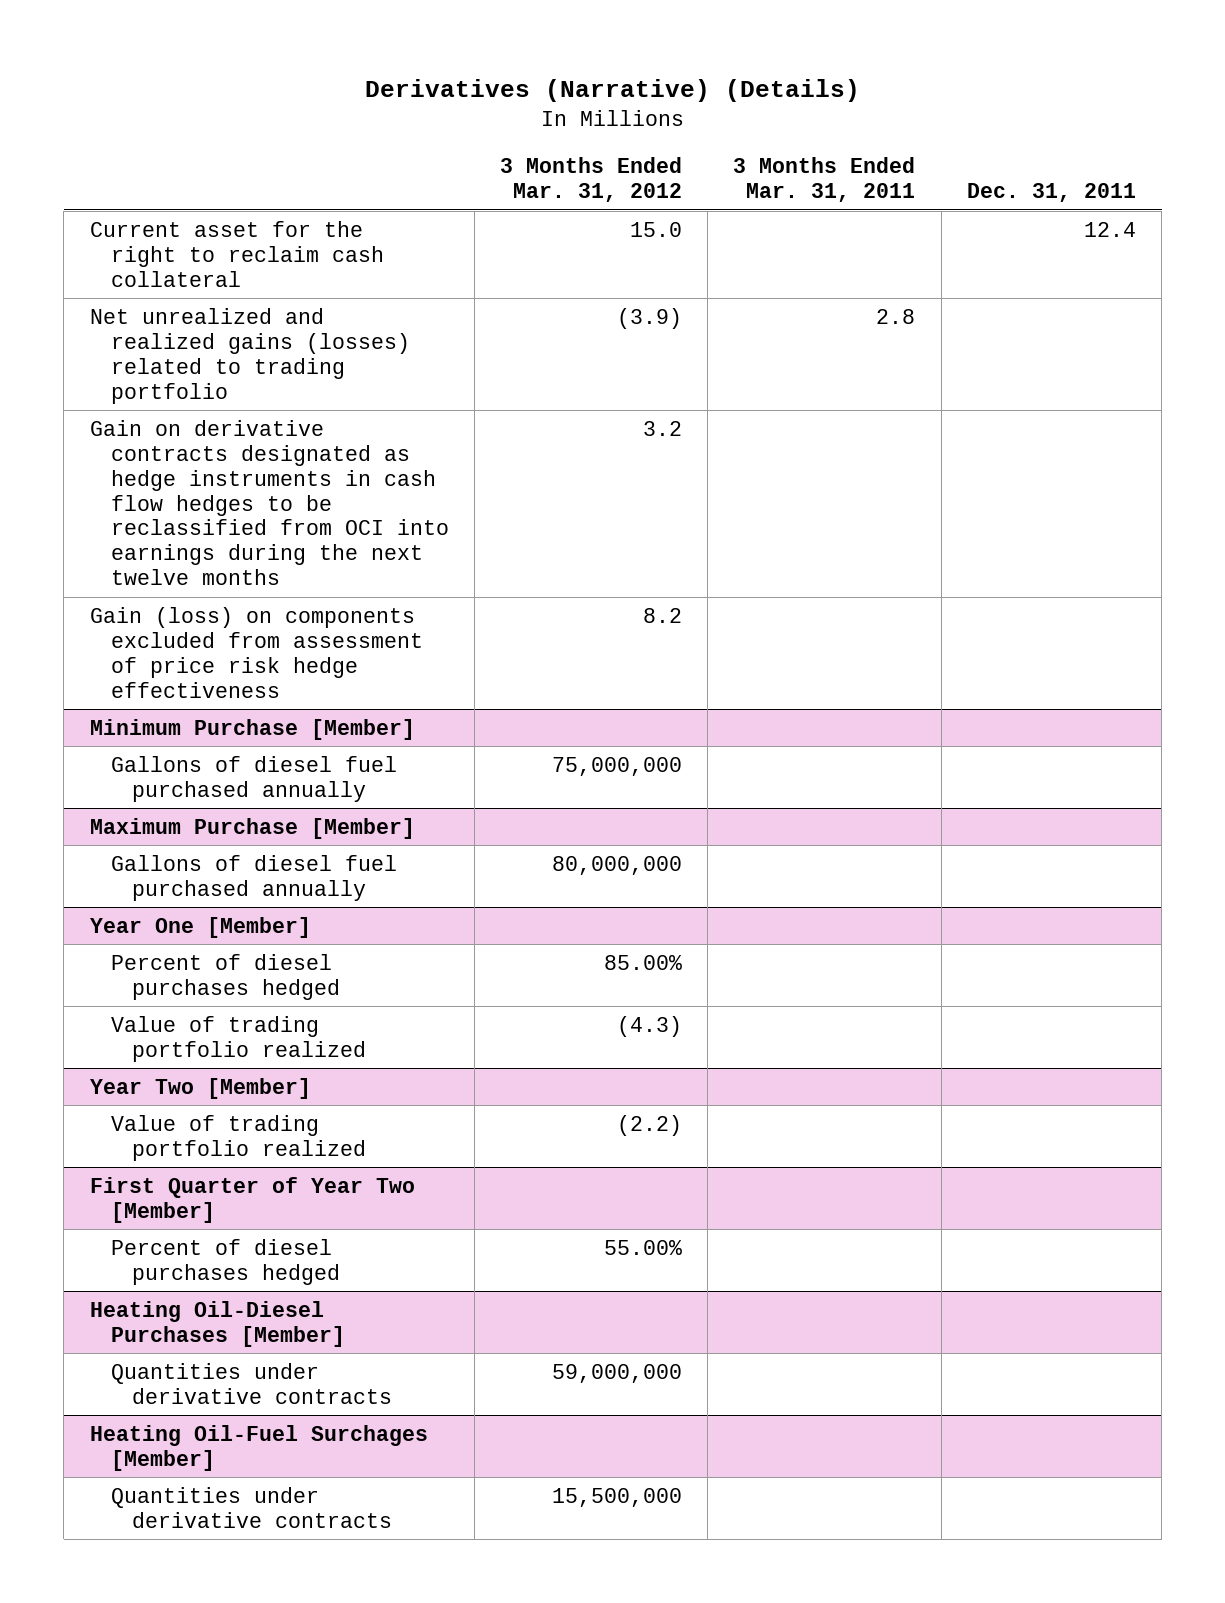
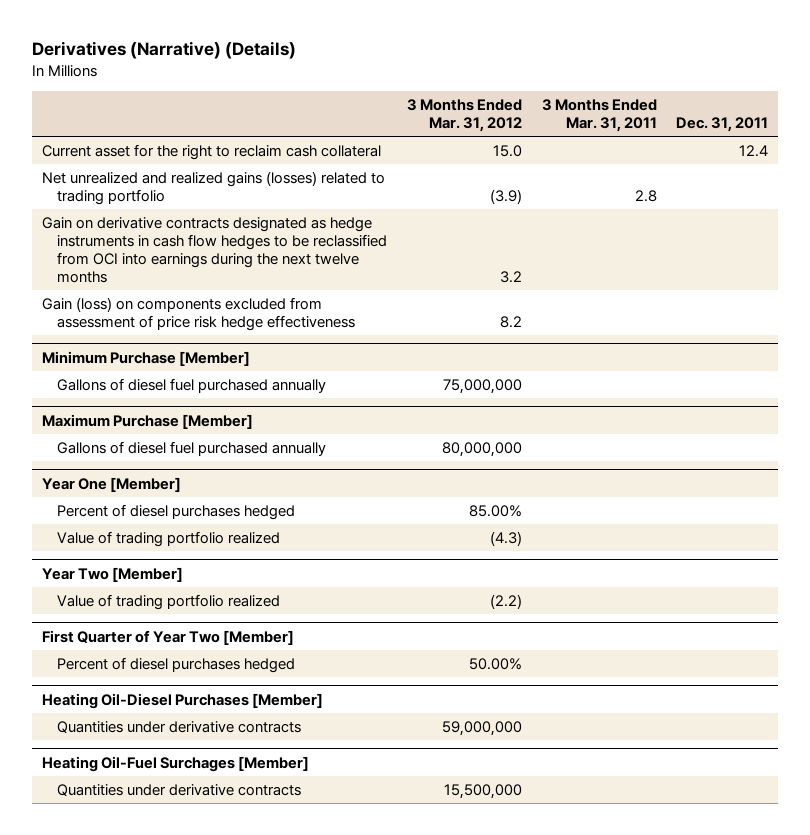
[604,1239,683,1255] 55.00% -> [468,658,522,671] 50.00%

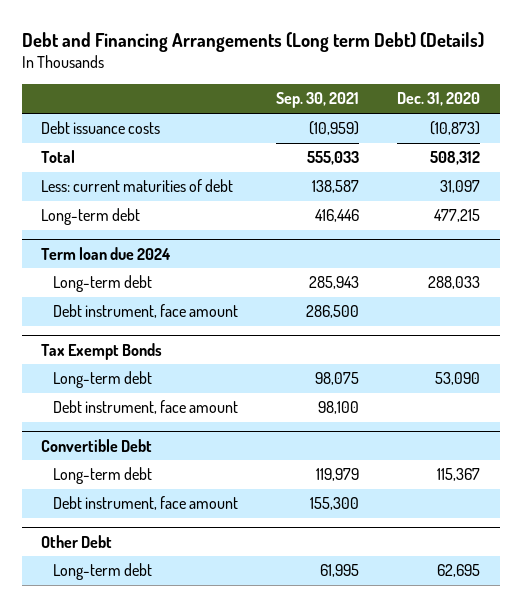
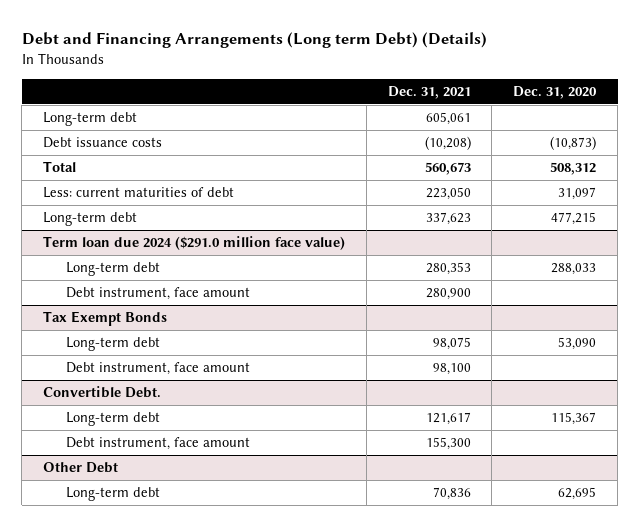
[276,92,360,109] Sep. 30, 2021 -> none
none -> [387,85,471,99] Dec. 31, 2021
none -> [43,112,138,127] Long-term debt
[41,246,172,260] Term loan due 2024 -> [43,236,346,251] Term loan due 2024 ($291.0 million face value)
[41,438,153,452] Convertible Debt -> [43,386,162,399] Convertible Debt.

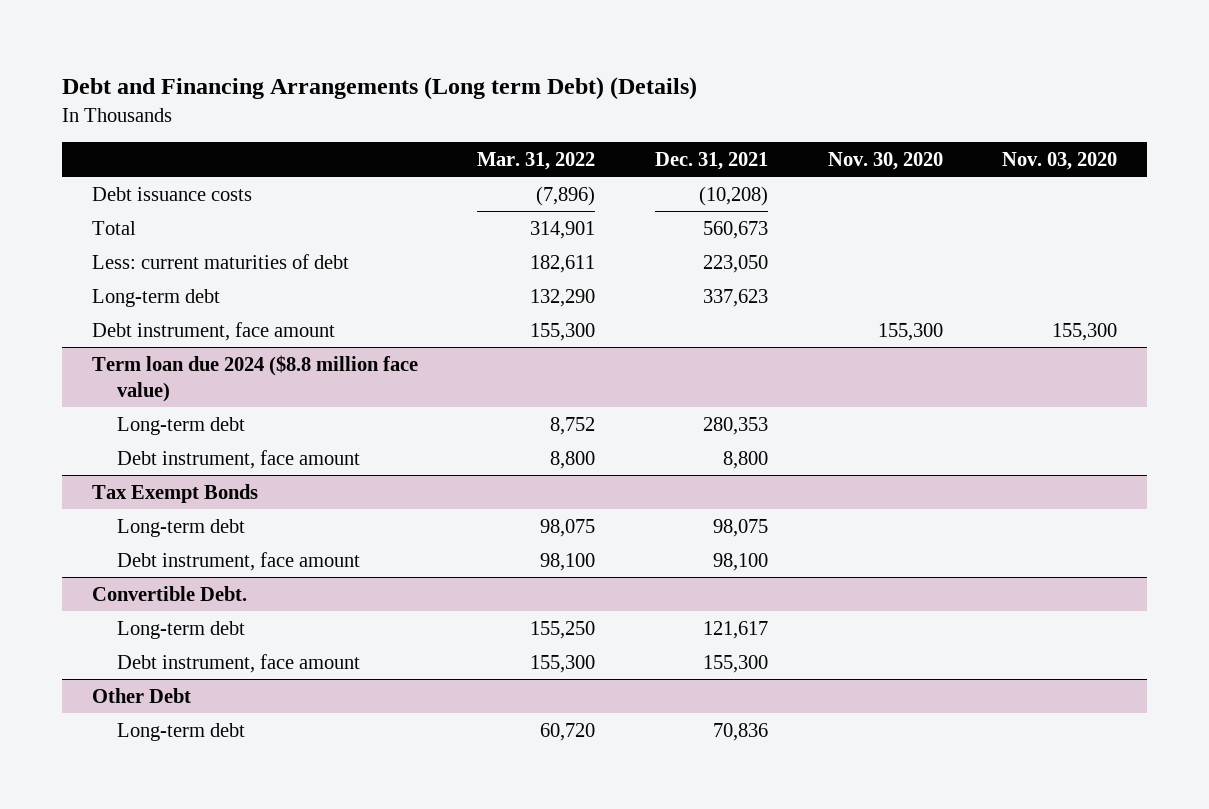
[513,85,598,99] Dec. 31, 2020 -> none
none -> [477,151,596,170] Mar. 31, 2022
none -> [827,151,943,170] Nov. 30, 2020
none -> [1002,151,1118,170] Nov. 03, 2020
[43,112,138,127] Long-term debt -> none
none -> [91,321,335,341] Debt instrument, face amount
[43,236,346,251] Term loan due 2024 ($291.0 million face value) -> [91,354,418,403] Term loan due 2024 ($8.8 million face value)
[425,288,471,301] 280,900 -> [723,450,769,469] 8,800

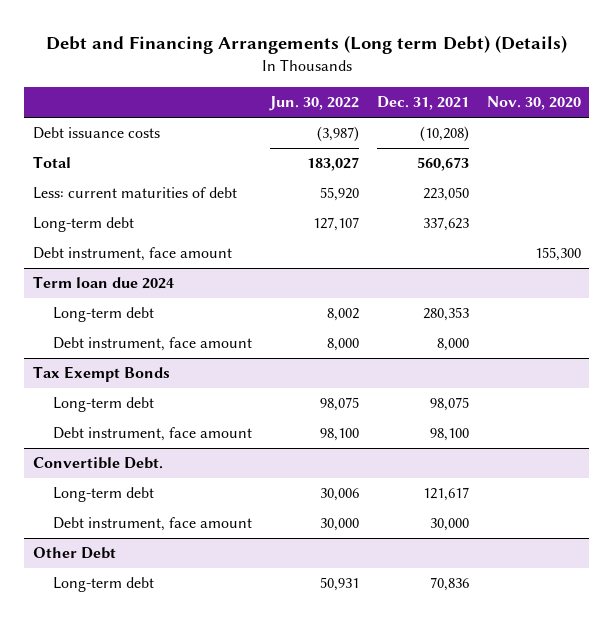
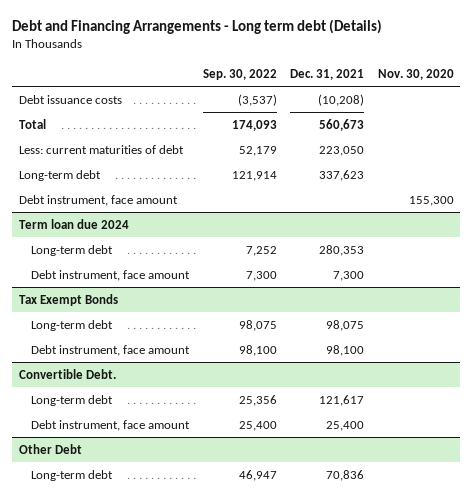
[45,35,567,55] Debt and Financing Arrangements (Long term Debt) (Details) -> [11,19,382,35] Debt and Financing Arrangements - Long term debt (Details)
[268,96,359,112] Jun. 30, 2022 -> none
none -> [202,68,277,80] Sep. 30, 2022
[436,338,469,352] 8,000 -> [333,270,365,281] 7,300
[429,518,469,532] 30,000 -> [326,420,365,431] 25,400

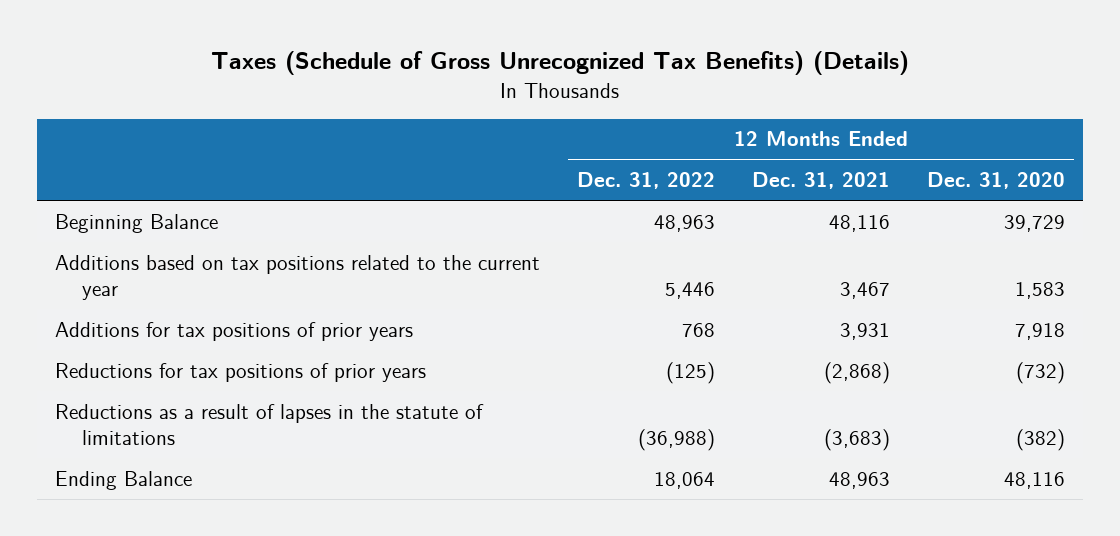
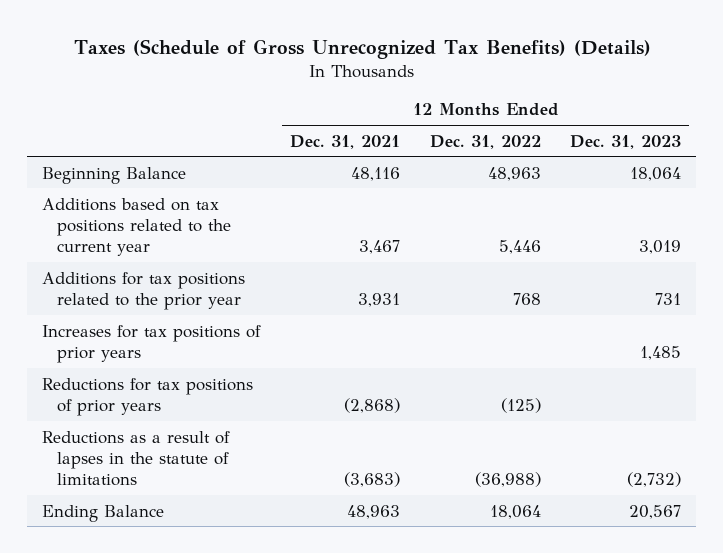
[926,172,1065,190] Dec. 31, 2020 -> none
none -> [570,134,682,149] Dec. 31, 2023
[54,321,413,341] Additions for tax positions of prior years -> [41,271,245,311] Additions for tax positions related to the prior year
none -> [41,324,261,364] Increases for tax positions of prior years

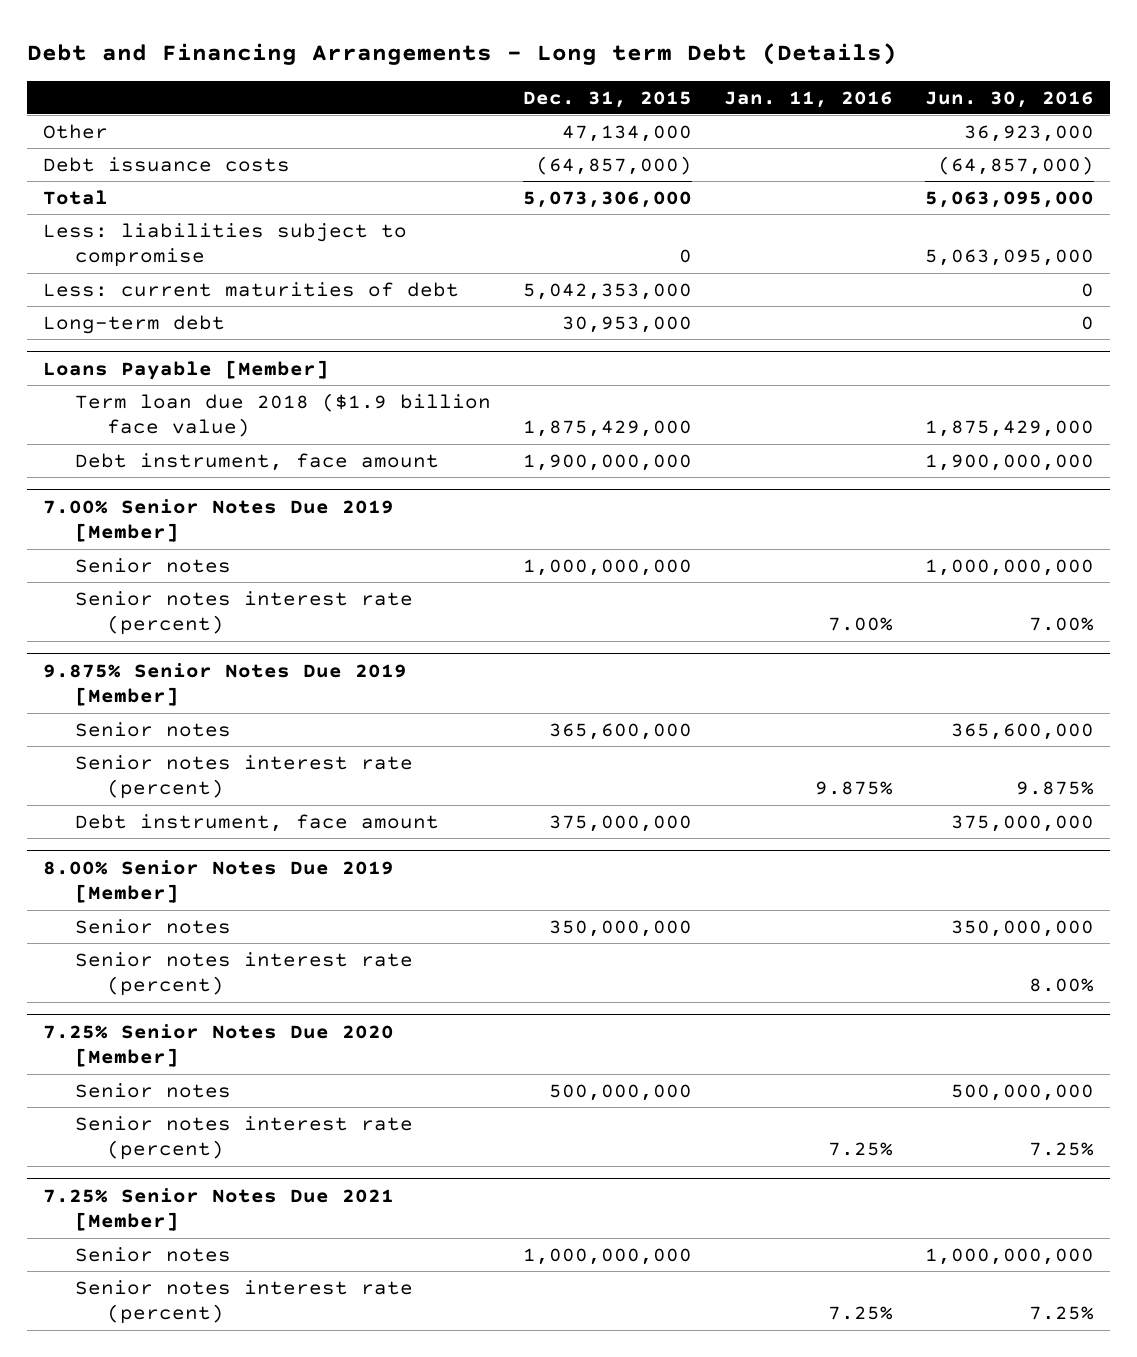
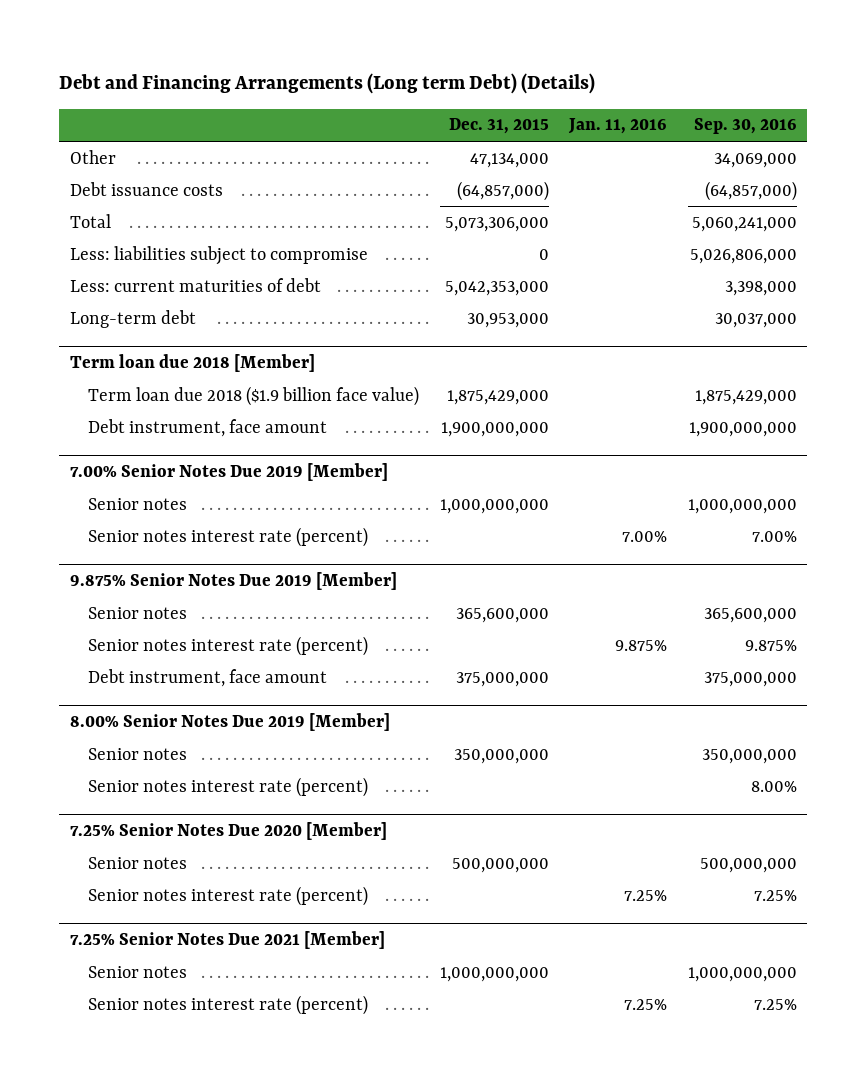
[26,42,897,65] Debt and Financing Arrangements - Long term Debt (Details) -> [59,73,596,95] Debt and Financing Arrangements (Long term Debt) (Details)
[925,90,1095,108] Jun. 30, 2016 -> none
none -> [693,118,797,135] Sep. 30, 2016
[42,359,329,380] Loans Payable [Member] -> [69,354,315,373] Term loan due 2018 [Member]

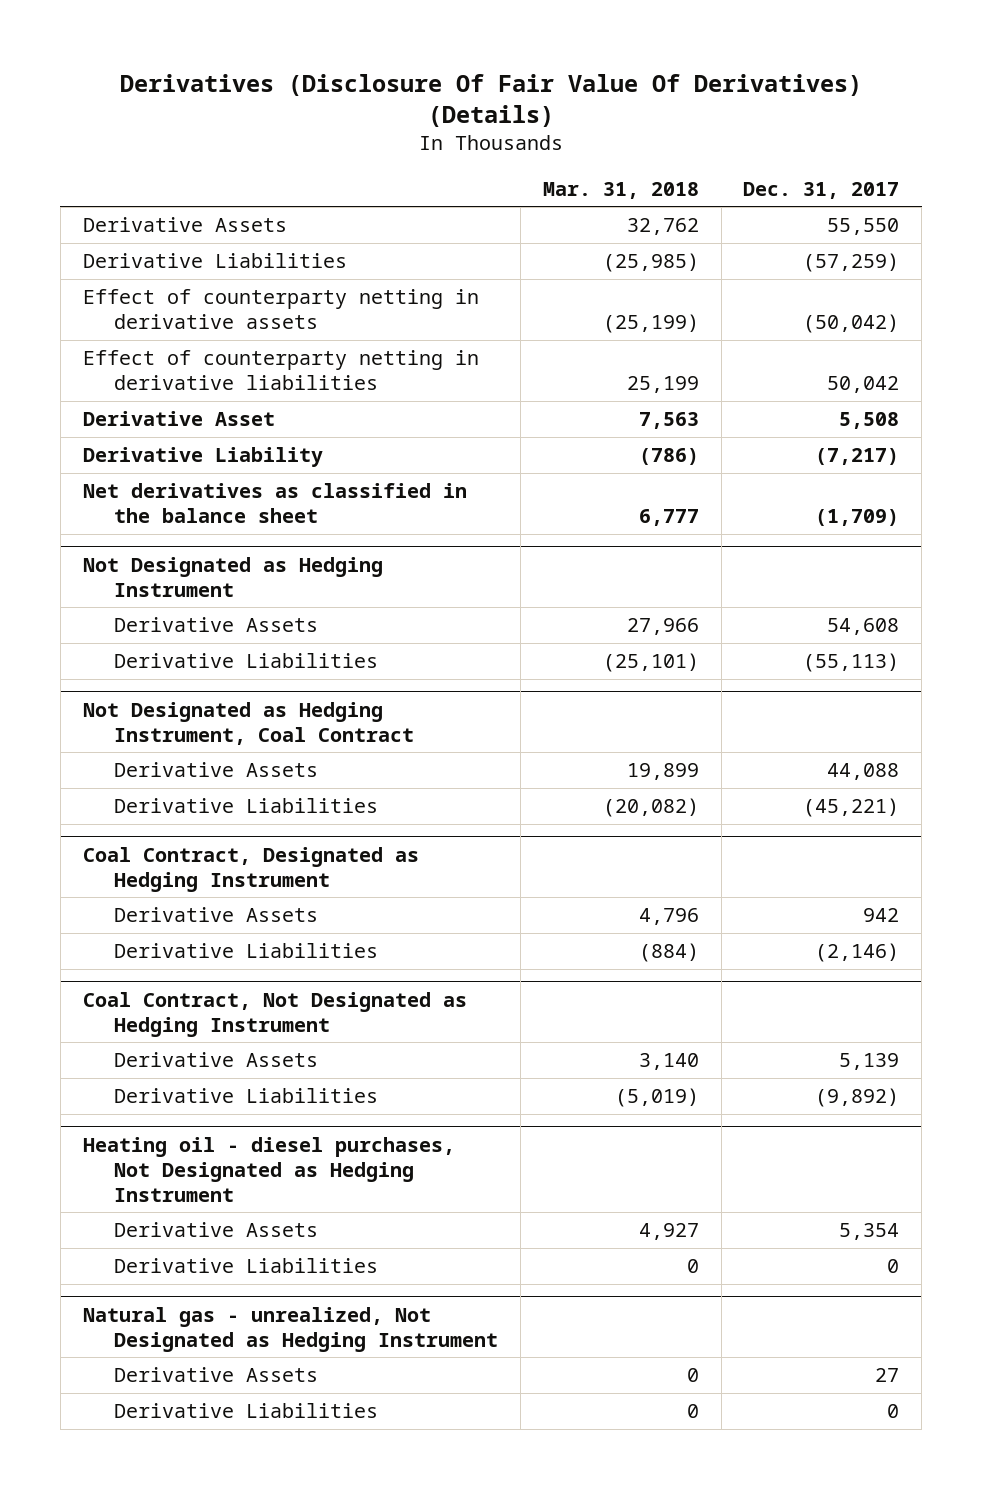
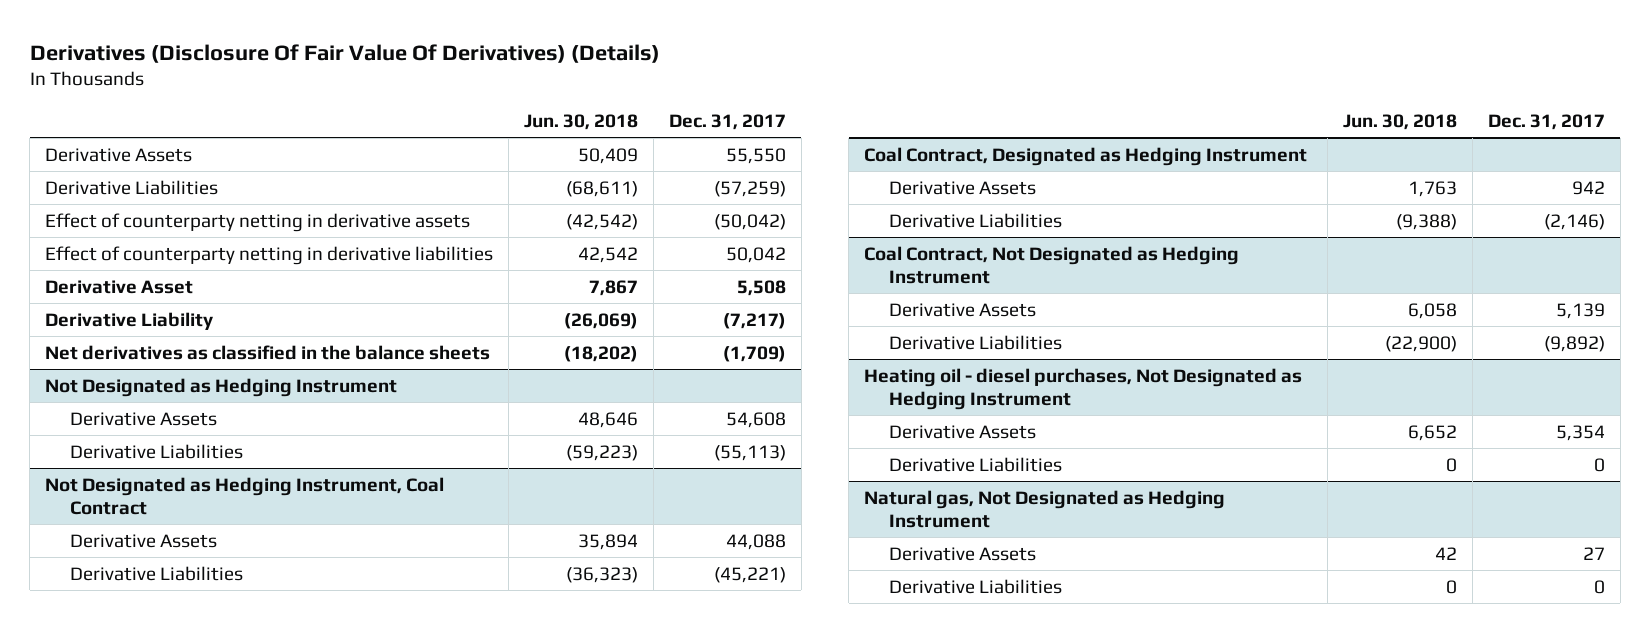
[542,181,699,199] Mar. 31, 2018 -> none
none -> [524,113,639,130] Jun. 30, 2018
[82,483,467,524] Net derivatives as classified in the balance sheet -> [45,344,491,360] Net derivatives as classified in the balance sheets
[82,1306,498,1352] Natural gas - unrealized, Not Designated as Hedging Instrument -> [864,489,1226,528] Natural gas, Not Designated as Hedging Instrument

